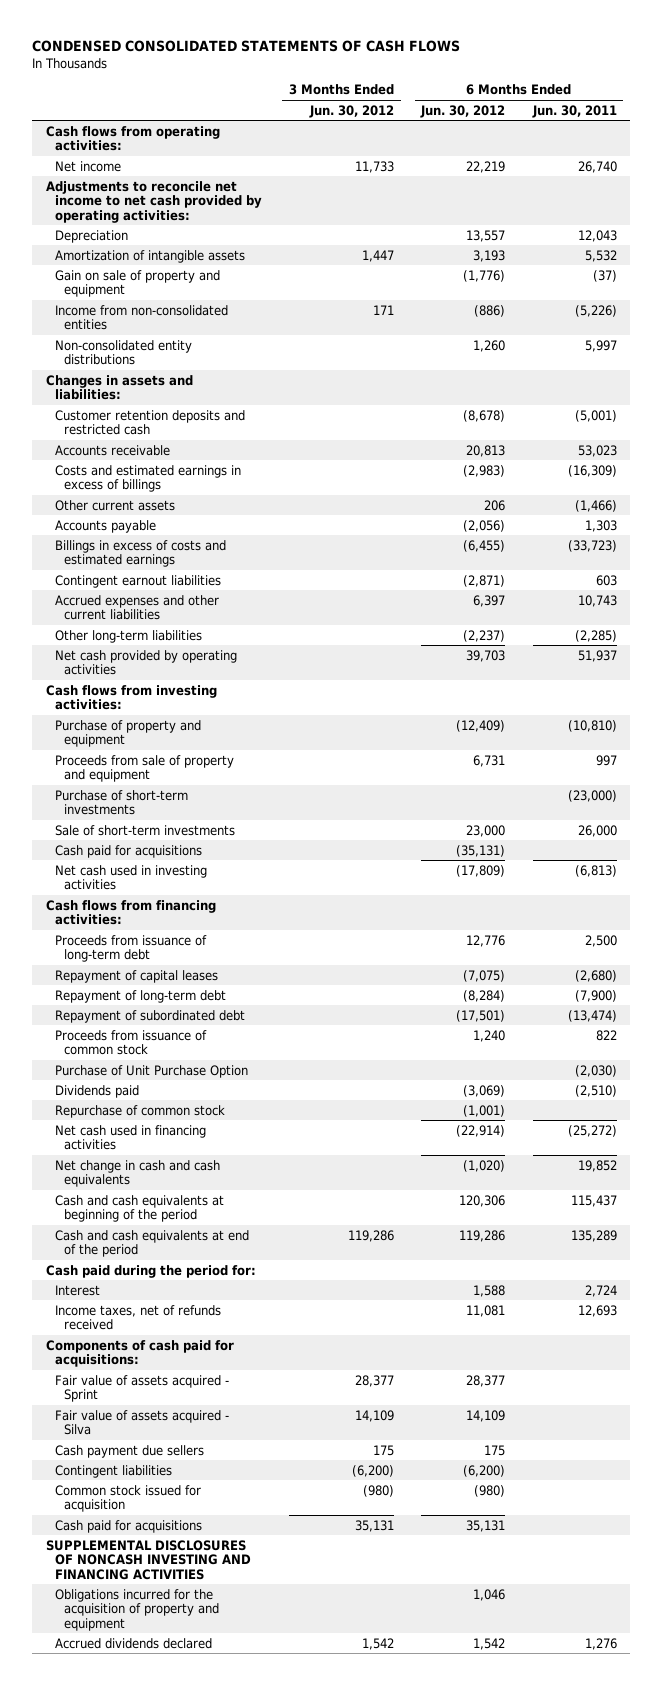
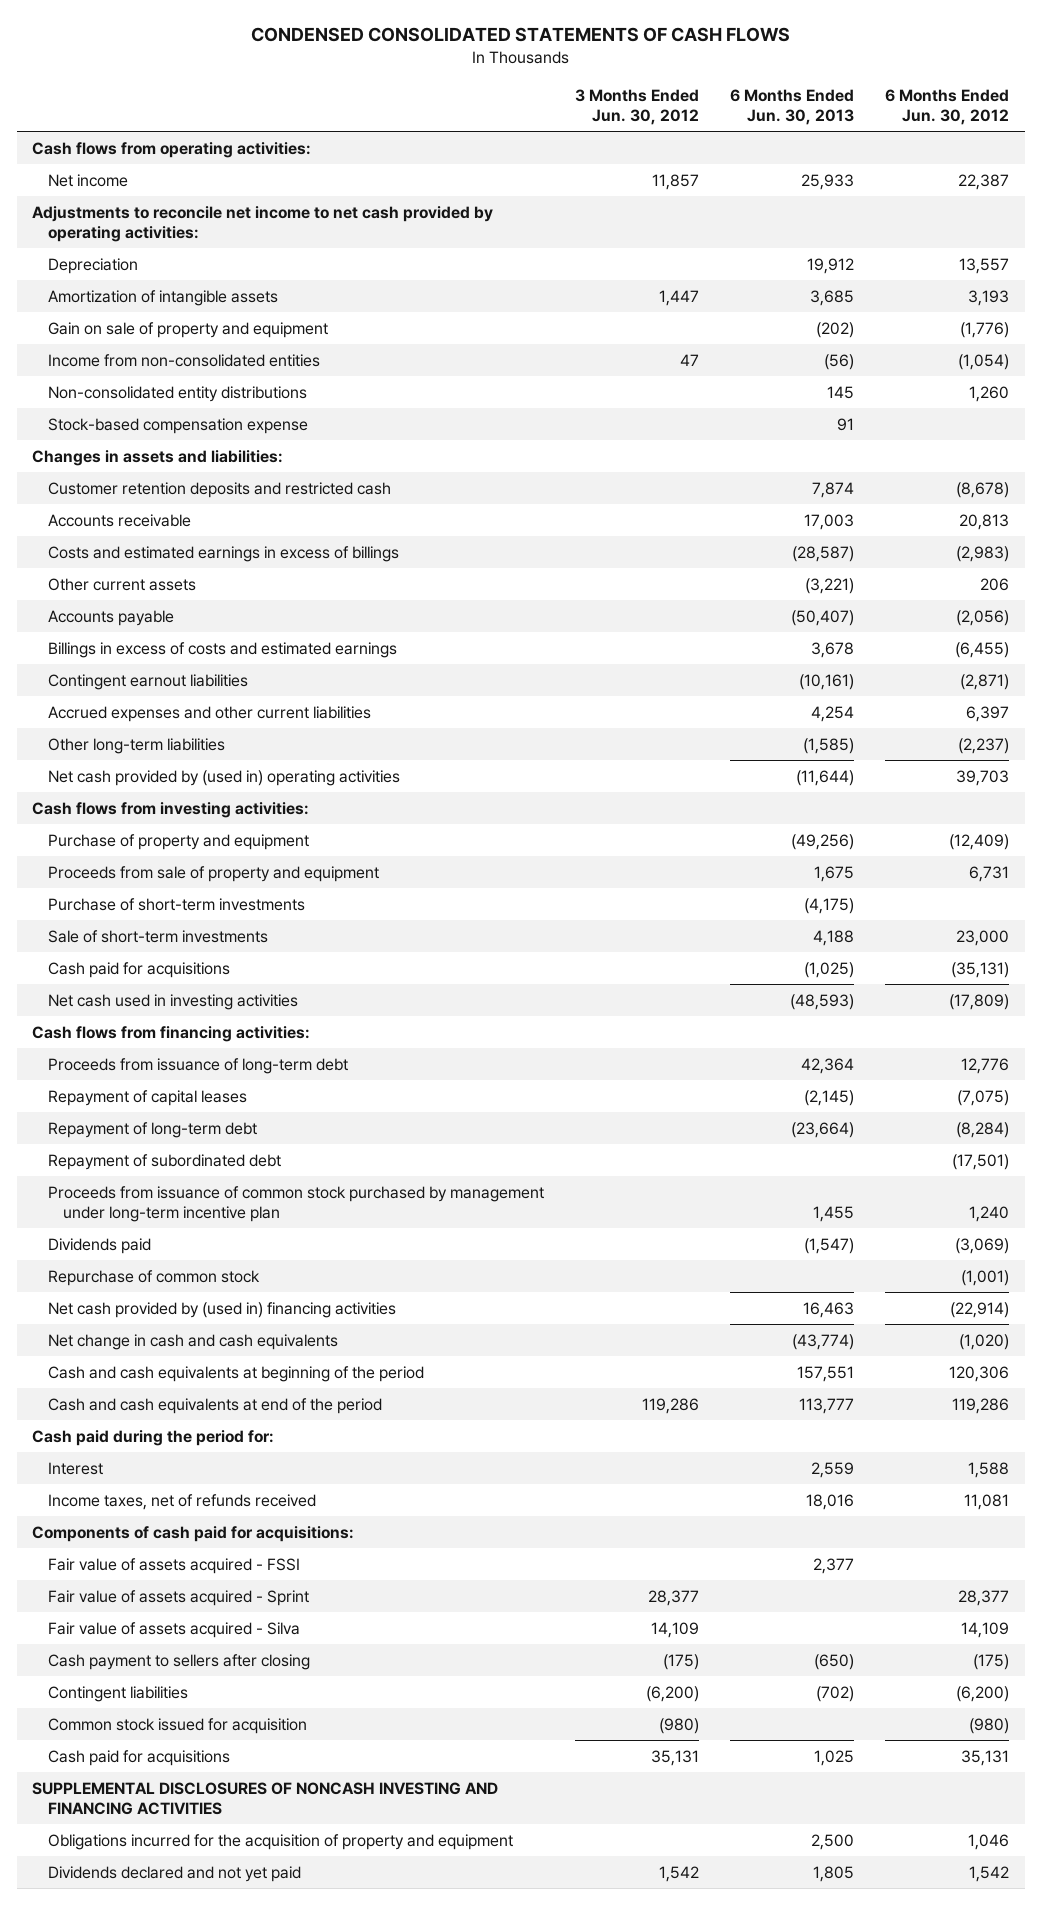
[531,104,617,118] Jun. 30, 2011 -> none
none -> [730,88,855,125] 6 Months Ended Jun. 30, 2013
[355,160,395,173] 11,733 -> [651,173,699,190] 11,857
[466,160,506,173] 22,219 -> [958,173,1010,190] 22,387
[373,304,395,315] 171 -> [679,353,699,366] 47
[474,304,506,317] (886) -> [958,353,1010,370] (1,054)
none -> [47,417,308,434] Stock-based compensation expense
[54,649,237,676] Net cash provided by operating activities -> [47,769,400,786] Net cash provided by (used in) operating activities
[54,1064,248,1078] Purchase of Unit Purchase Option -> none
[54,1029,207,1056] Proceeds from issuance of common stock -> [47,1185,544,1222] Proceeds from issuance of common stock purchased by management under long-term incentive plan
[54,1124,206,1151] Net cash used in financing activities -> [47,1301,396,1318] Net cash provided by (used in) financing activities
none -> [47,1557,300,1574] Fair value of assets acquired - FSSI
[54,1444,204,1458] Cash payment due sellers -> none
none -> [47,1653,310,1670] Cash payment to sellers after closing
[54,1637,212,1649] Accrued dividends declared -> [47,1865,301,1882] Dividends declared and not yet paid

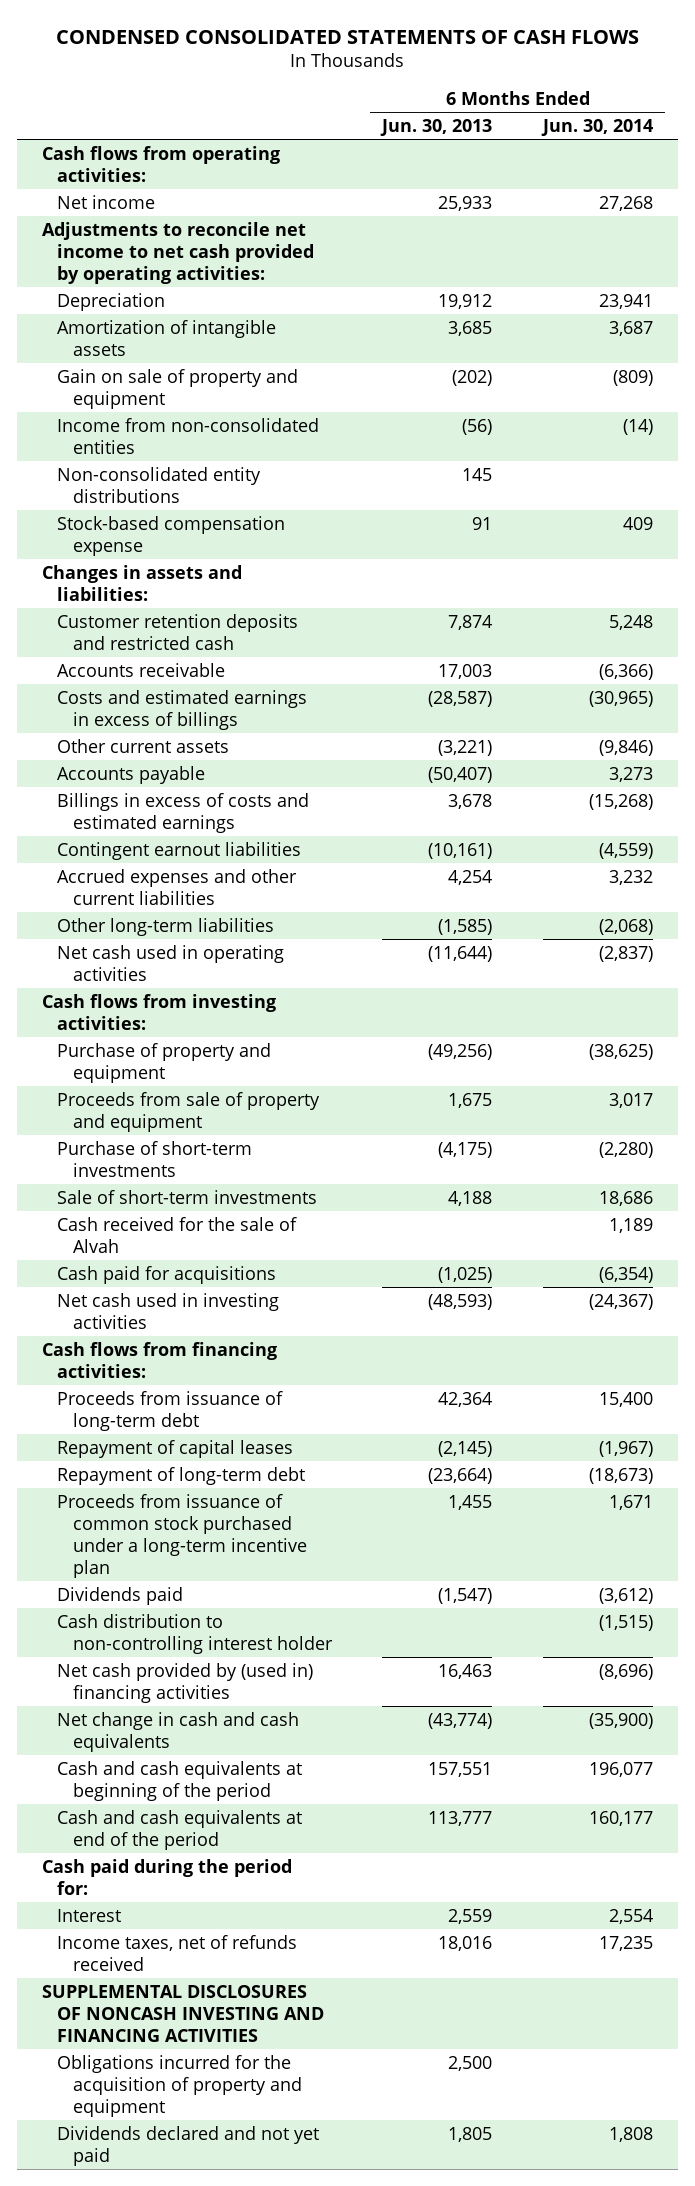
[574,88,699,125] 3 Months Ended Jun. 30, 2012 -> none
[885,88,1010,125] 6 Months Ended Jun. 30, 2012 -> none
none -> [540,118,653,136] Jun. 30, 2014
[47,769,400,786] Net cash provided by (used in) operating activities -> [57,944,285,981] Net cash used in operating activities
none -> [57,1216,298,1253] Cash received for the sale of Alvah
[47,1153,281,1170] Repayment of subordinated debt -> none
[47,1185,544,1222] Proceeds from issuance of common stock purchased by management under long-term incentive plan -> [57,1493,307,1578] Proceeds from issuance of common stock purchased under a long-term incentive plan
[47,1269,260,1286] Repurchase of common stock -> none
none -> [57,1613,333,1654] Cash distribution to non-controlling interest holder
[32,1525,355,1542] Components of cash paid for acquisitions: -> none
[47,1557,300,1574] Fair value of assets acquired - FSSI -> none
[47,1589,309,1606] Fair value of assets acquired - Sprint -> none
[47,1621,300,1638] Fair value of assets acquired - Silva -> none
[47,1653,310,1670] Cash payment to sellers after closing -> none
[47,1685,188,1702] Contingent liabilities -> none
[47,1717,307,1734] Common stock issued for acquisition -> none
[47,1749,230,1766] Cash paid for acquisitions -> none

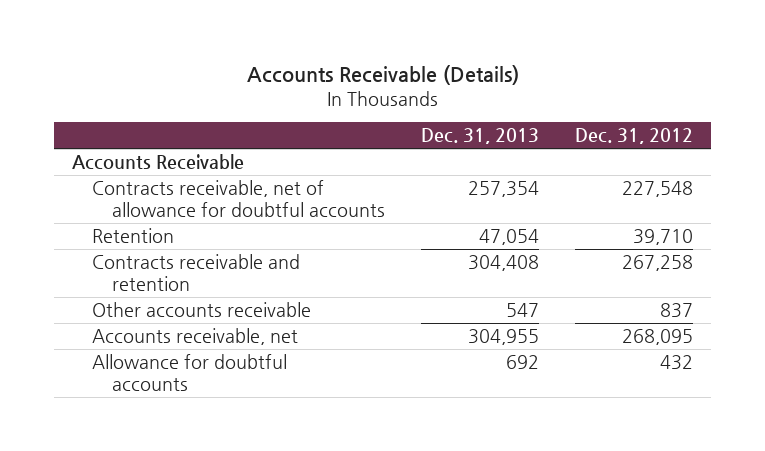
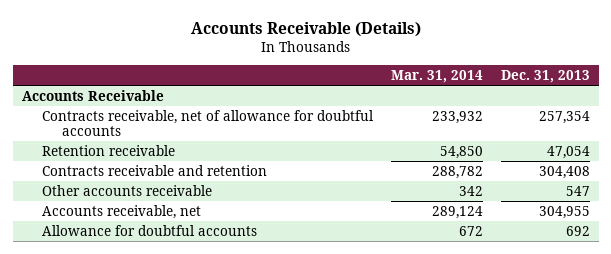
[575,128,694,145] Dec. 31, 2012 -> none
none -> [390,69,483,83] Mar. 31, 2014
[92,228,175,244] Retention -> [41,144,175,156] Retention receivable

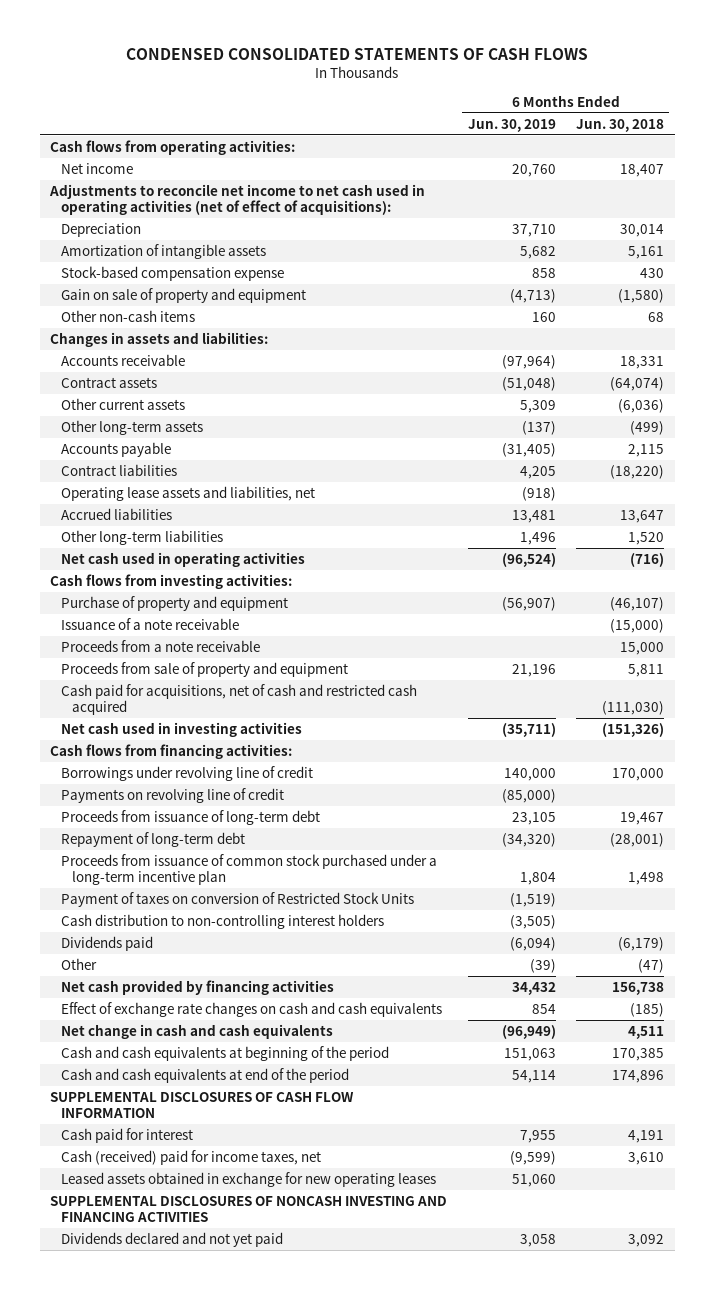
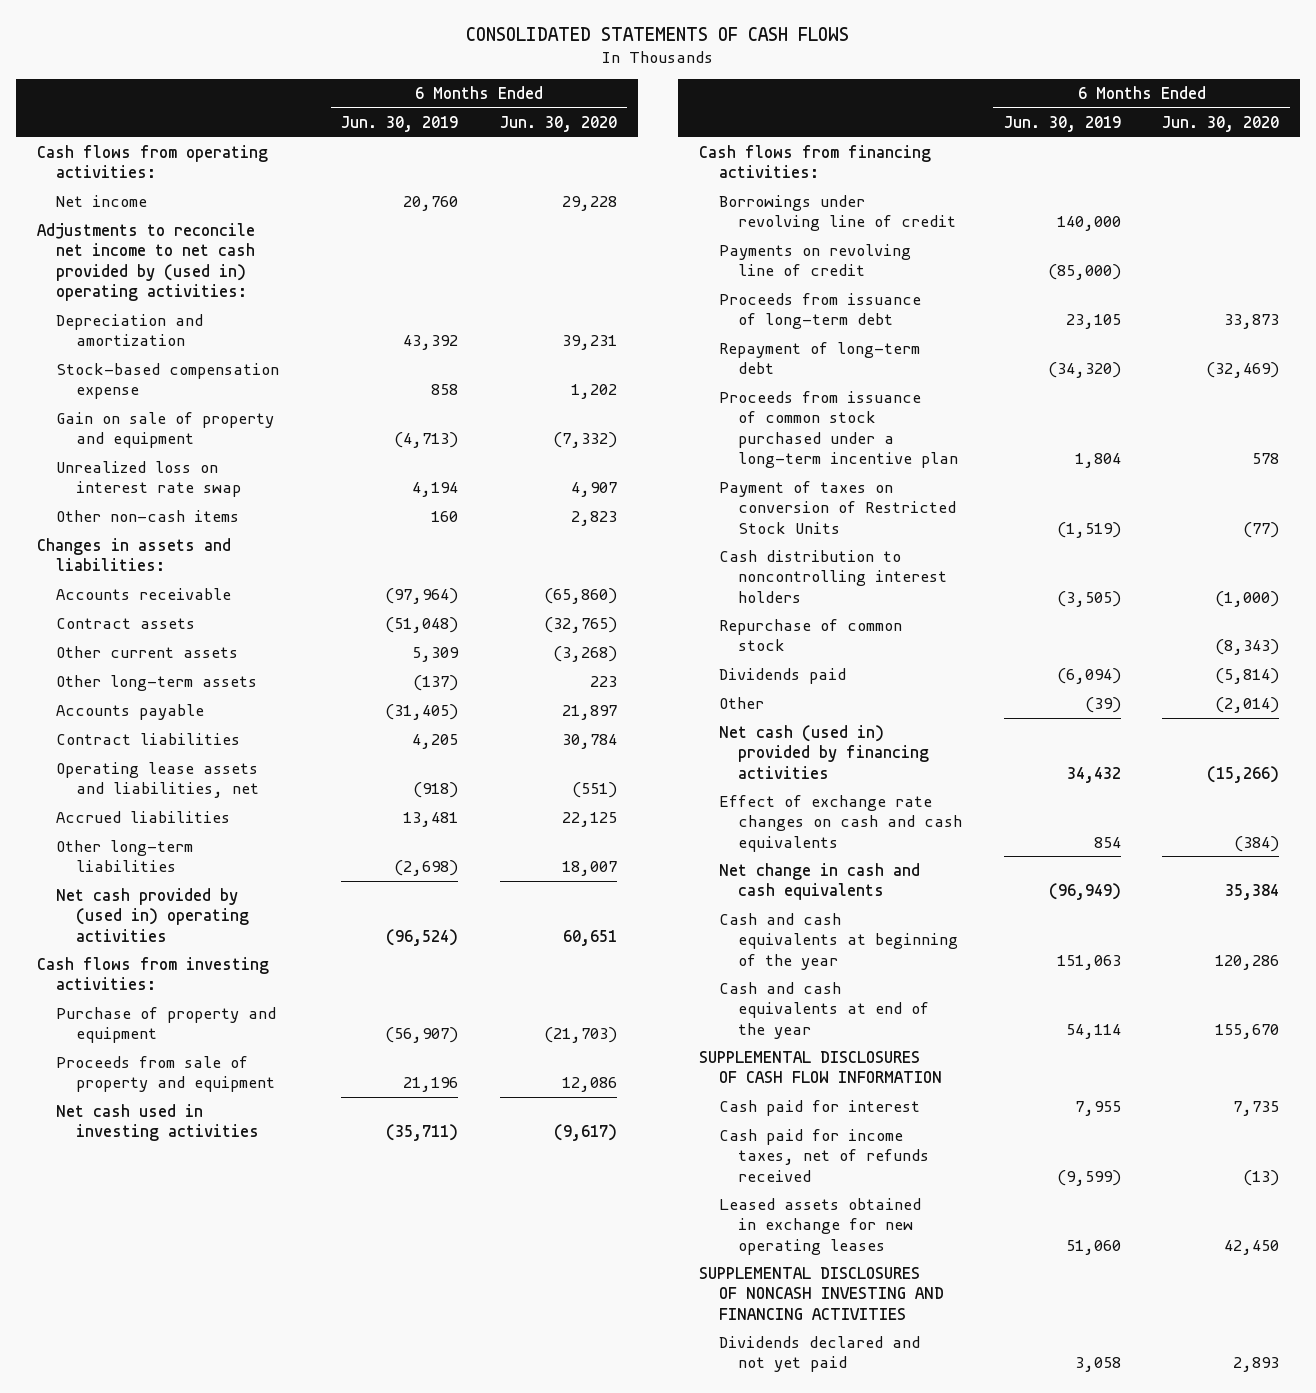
[126,48,589,61] CONDENSED CONSOLIDATED STATEMENTS OF CASH FLOWS -> [466,27,850,42] CONSOLIDATED STATEMENTS OF CASH FLOWS
[576,118,665,132] Jun. 30, 2018 -> none
none -> [499,115,617,132] Jun. 30, 2020
[61,222,142,237] Depreciation -> none
[61,243,267,259] Amortization of intangible assets -> none
[48,183,425,216] Adjustments to reconcile net income to net cash used in operating activities (net of effect of acquisitions): -> [36,222,256,302] Adjustments to reconcile net income to net cash provided by (used in) operating activities:
none -> [56,313,204,347] Depreciation and amortization
none -> [56,460,241,498] Unrealized loss on interest rate swap
[519,531,556,545] 1,496 -> [394,860,459,877] (2,698)
[61,551,306,567] Net cash used in operating activities -> [56,887,249,942] Net cash provided by (used in) operating activities
[61,617,240,630] Issuance of a note receivable -> none
[61,639,261,652] Proceeds from a note receivable -> none
[61,683,418,716] Cash paid for acquisitions, net of cash and restricted cash acquired -> none
[61,913,385,929] Cash distribution to non-controlling interest holders -> [718,549,948,603] Cash distribution to noncontrolling interest holders
none -> [718,618,902,652] Repurchase of common stock
[61,979,335,995] Net cash provided by financing activities -> [718,724,930,779] Net cash (used in) provided by financing activities
[61,1045,390,1061] Cash and cash equivalents at beginning of the period -> [718,912,959,970] Cash and cash equivalents at beginning of the year
[61,1067,350,1083] Cash and cash equivalents at end of the period -> [718,981,930,1039] Cash and cash equivalents at end of the year
[61,1149,322,1165] Cash (received) paid for income taxes, net -> [718,1128,930,1182] Cash paid for income taxes, net of refunds received

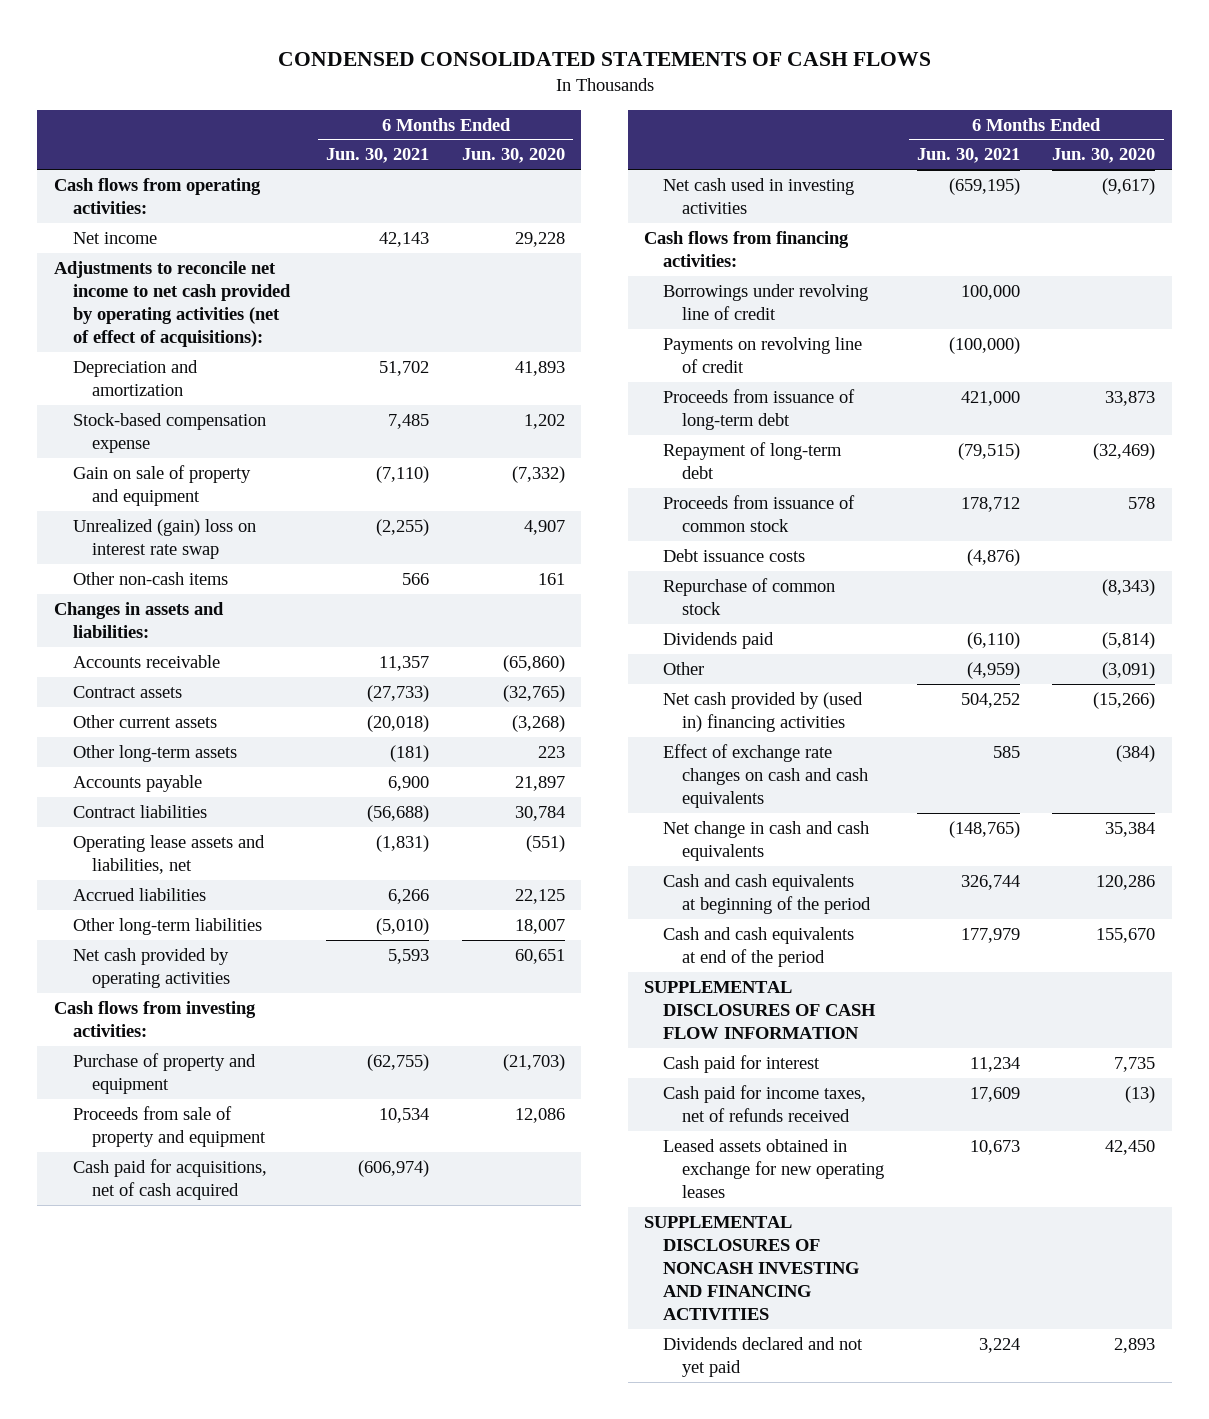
[466,27,850,42] CONSOLIDATED STATEMENTS OF CASH FLOWS -> [277,52,931,67] CONDENSED CONSOLIDATED STATEMENTS OF CASH FLOWS
[341,115,459,132] Jun. 30, 2019 -> none
none -> [326,148,430,164] Jun. 30, 2021
[36,222,256,302] Adjustments to reconcile net income to net cash provided by (used in) operating activities: -> [53,260,291,347] Adjustments to reconcile net income to net cash provided by operating activities (net of effect of acquisitions):
[561,335,617,351] 39,231 -> [515,360,566,376] 41,893
[56,460,241,498] Unrealized loss on interest rate swap -> [72,518,256,559] Unrealized (gain) loss on interest rate swap
[570,510,617,526] 2,823 -> [538,572,566,585] 161
[56,887,249,942] Net cash provided by (used in) operating activities -> [72,947,230,988] Net cash provided by operating activities
none -> [72,1158,267,1200] Cash paid for acquisitions, net of cash acquired
[718,480,957,534] Payment of taxes on conversion of Restricted Stock Units -> none
[718,549,948,603] Cash distribution to noncontrolling interest holders -> none
[718,390,959,469] Proceeds from issuance of common stock purchased under a long-term incentive plan -> [663,494,856,532] Proceeds from issuance of common stock
none -> [663,548,806,562] Debt issuance costs
[1215,696,1280,713] (2,014) -> [1102,661,1156,679] (3,091)
[718,724,930,779] Net cash (used in) provided by financing activities -> [663,691,864,732] Net cash provided by (used in) financing activities
[718,912,959,970] Cash and cash equivalents at beginning of the year -> [663,873,872,914] Cash and cash equivalents at beginning of the period
[718,981,930,1039] Cash and cash equivalents at end of the year -> [663,926,855,967] Cash and cash equivalents at end of the period

